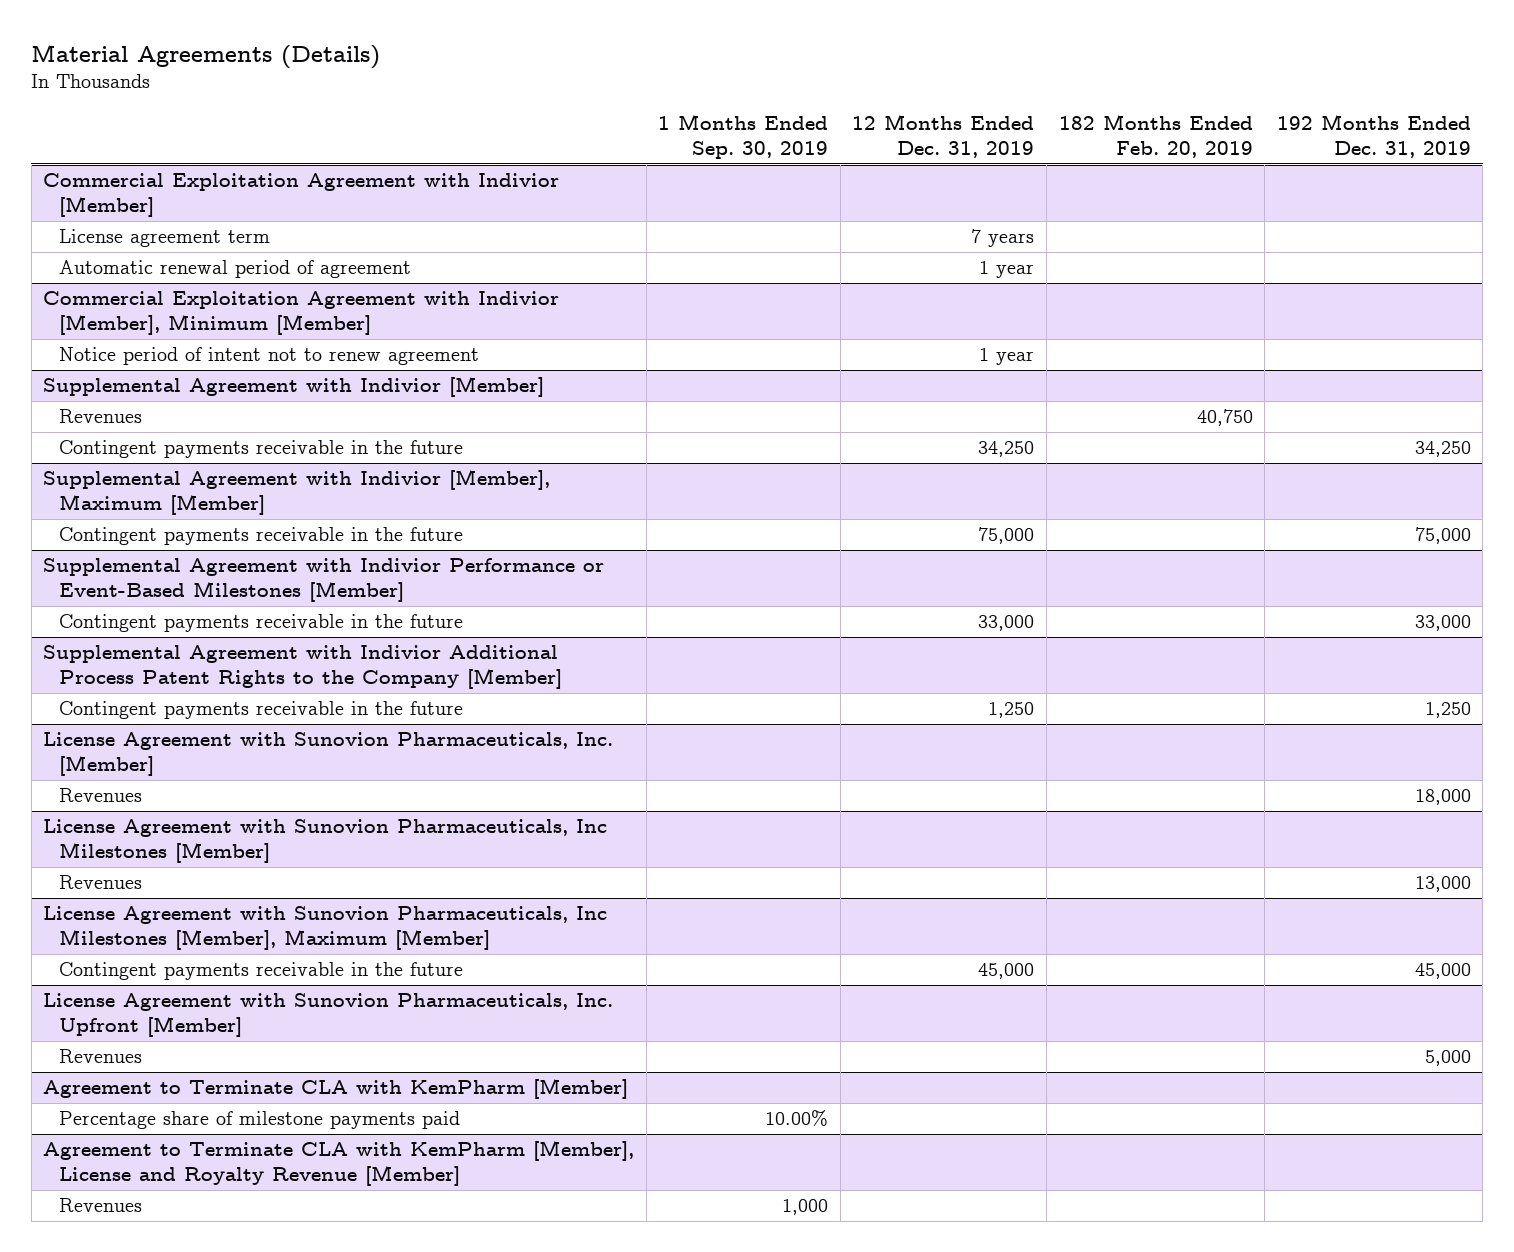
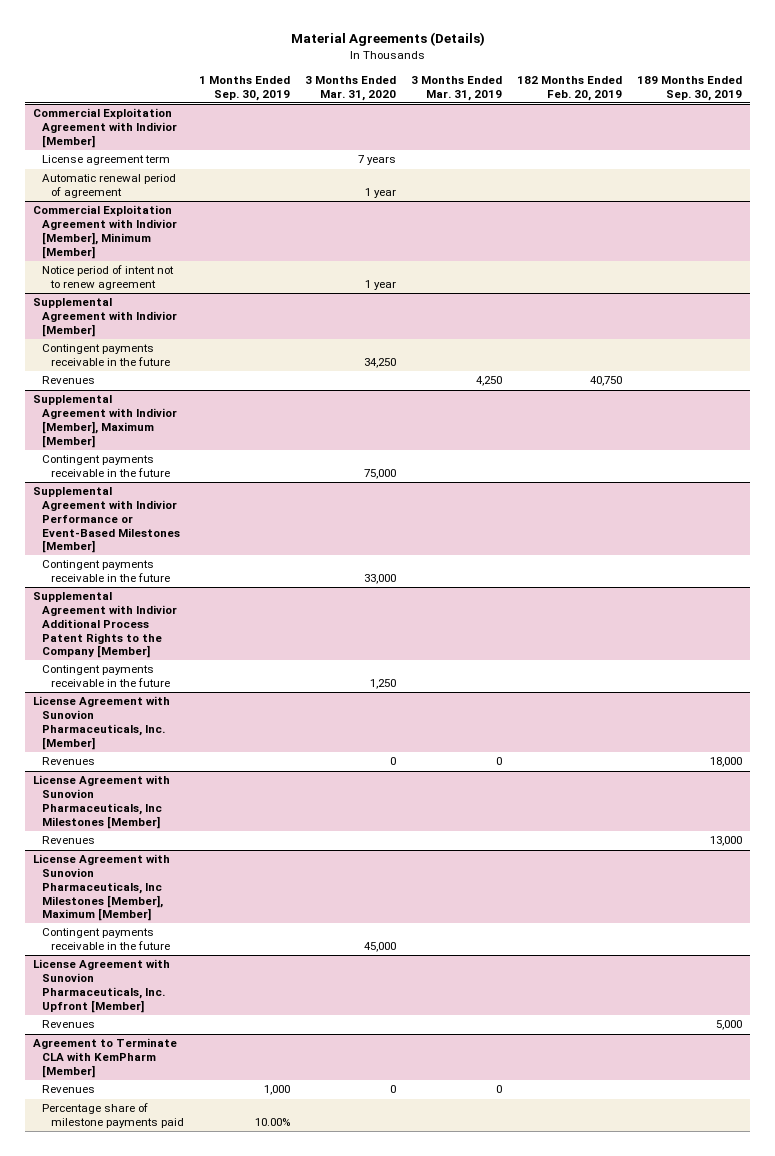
[852,114,1035,158] 12 Months Ended Dec. 31, 2019 -> none
[1276,114,1471,158] 192 Months Ended Dec. 31, 2019 -> none
none -> [305,76,397,101] 3 Months Ended Mar. 31, 2020
none -> [411,76,503,101] 3 Months Ended Mar. 31, 2019
none -> [637,76,743,101] 189 Months Ended Sep. 30, 2019
[59,409,143,424] Revenues -> [41,376,95,385] Revenues
none -> [41,1085,95,1094] Revenues
[43,1140,635,1187] Agreement to Terminate CLA with KemPharm [Member], License and Royalty Revenue [Member] -> none
[59,1198,143,1213] Revenues -> none

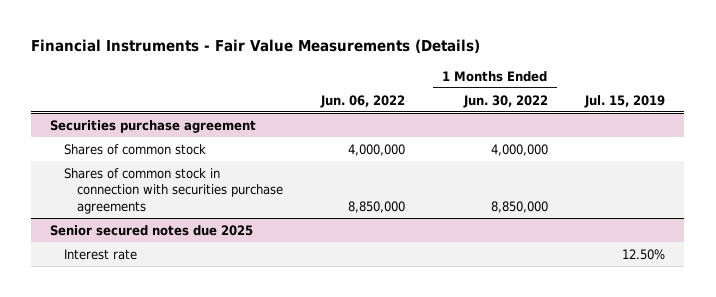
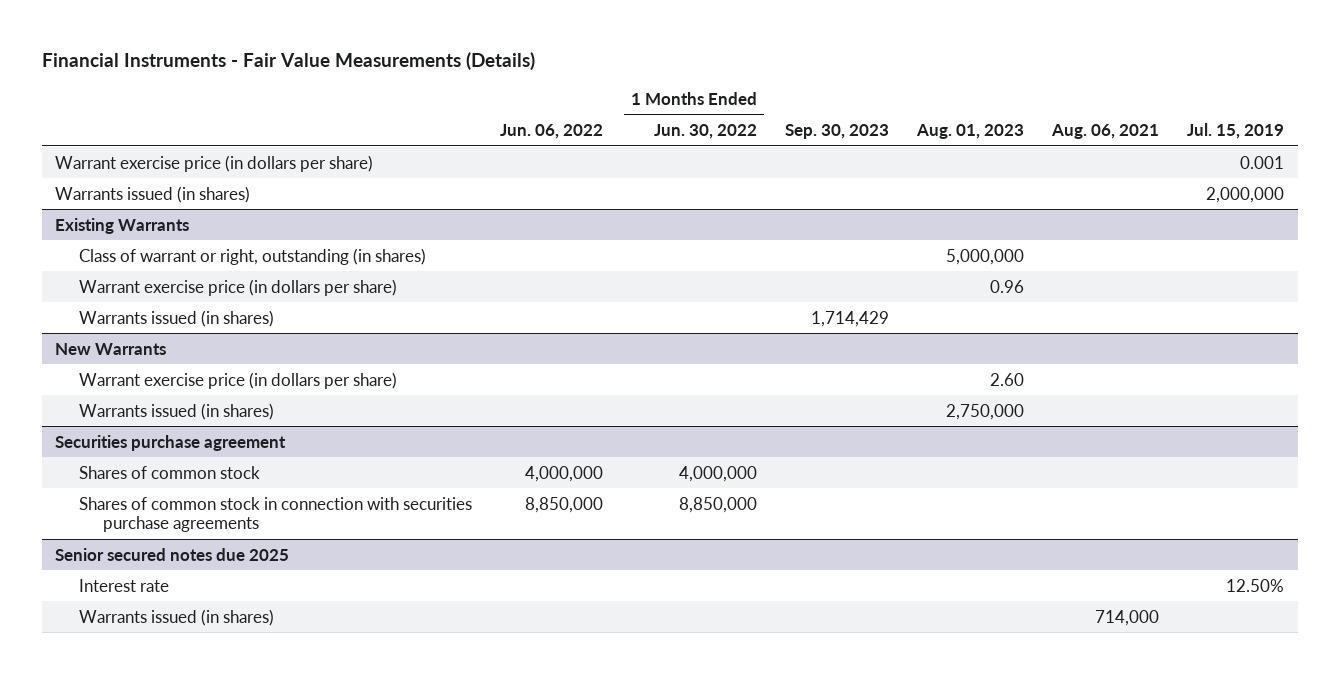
none -> [785,124,890,140] Sep. 30, 2023
none -> [916,124,1025,140] Aug. 01, 2023
none -> [1050,124,1159,140] Aug. 06, 2021
none -> [55,154,374,172] Warrant exercise price (in dollars per share)
none -> [55,185,251,203] Warrants issued (in shares)
none -> [55,217,190,234] Existing Warrants
none -> [79,247,427,265] Class of warrant or right, outstanding (in shares)
none -> [79,278,398,296] Warrant exercise price (in dollars per share)
none -> [79,309,275,327] Warrants issued (in shares)
none -> [55,342,167,355] New Warrants
none -> [79,371,398,389] Warrant exercise price (in dollars per share)
none -> [79,402,275,420] Warrants issued (in shares)
none -> [79,608,275,626] Warrants issued (in shares)

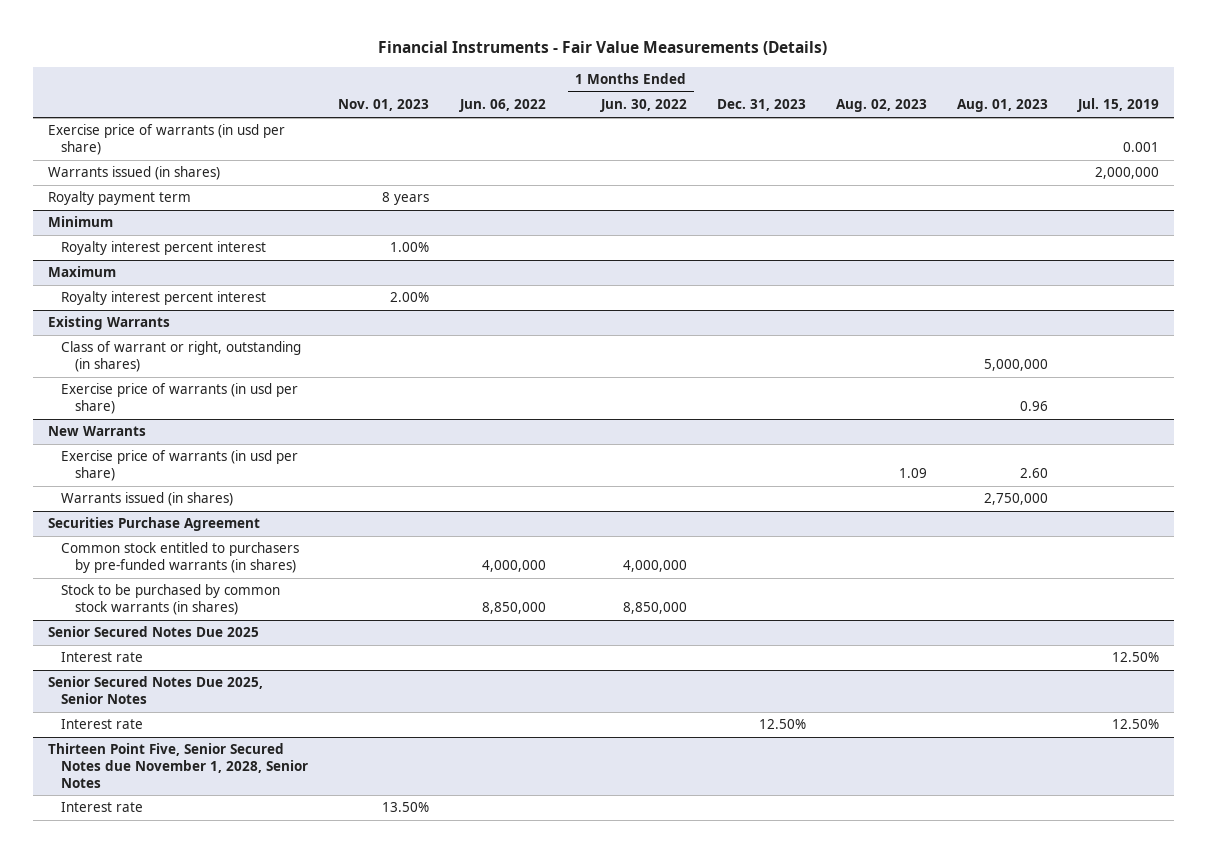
[785,124,890,140] Sep. 30, 2023 -> none
[1050,124,1159,140] Aug. 06, 2021 -> none
none -> [338,99,430,112] Nov. 01, 2023
none -> [716,99,806,112] Dec. 31, 2023
none -> [835,99,927,113] Aug. 02, 2023
[55,154,374,172] Warrant exercise price (in dollars per share) -> [47,124,285,155] Exercise price of warrants (in usd per share)
none -> [47,191,191,206] Royalty payment term
none -> [47,216,113,228] Minimum
none -> [61,241,267,256] Royalty interest percent interest
none -> [47,266,116,278] Maximum
none -> [61,291,267,306] Royalty interest percent interest
[79,309,275,327] Warrants issued (in shares) -> none
[79,278,398,296] Warrant exercise price (in dollars per share) -> [61,383,299,414] Exercise price of warrants (in usd per share)
[79,371,398,389] Warrant exercise price (in dollars per share) -> [61,450,299,481] Exercise price of warrants (in usd per share)
[55,434,287,451] Securities purchase agreement -> [47,517,260,532] Securities Purchase Agreement
[79,465,261,479] Shares of common stock -> [61,542,300,573] Common stock entitled to purchasers by pre-funded warrants (in shares)
[79,496,473,532] Shares of common stock in connection with securities purchase agreements -> [61,584,281,615] Stock to be purchased by common stock warrants (in shares)
[55,547,290,561] Senior secured notes due 2025 -> [47,626,259,638] Senior Secured Notes Due 2025
[79,608,275,626] Warrants issued (in shares) -> none
none -> [47,676,263,704] Senior Secured Notes Due 2025, Senior Notes
none -> [61,719,144,730] Interest rate
none -> [47,743,309,788] Thirteen Point Five, Senior Secured Notes due November 1, 2028, Senior Notes
none -> [61,802,144,813] Interest rate

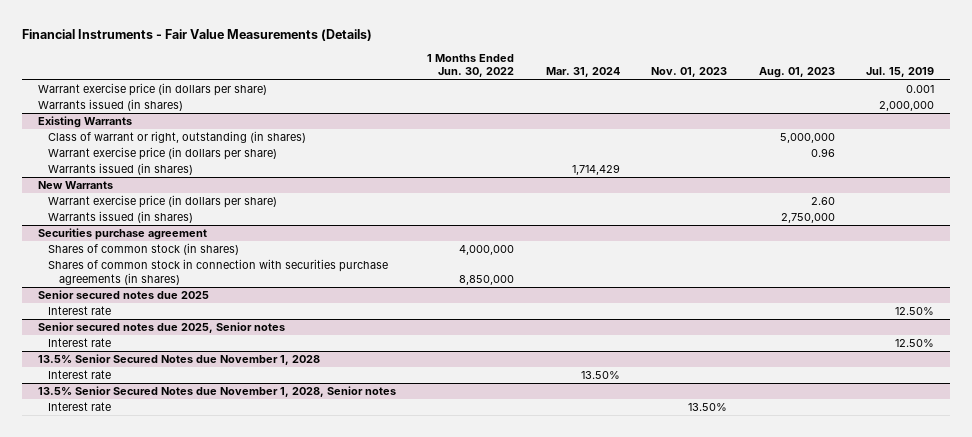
[458,99,546,113] Jun. 06, 2022 -> none
[716,99,806,112] Dec. 31, 2023 -> none
[835,99,927,113] Aug. 02, 2023 -> none
none -> [545,67,620,78] Mar. 31, 2024
[47,124,285,155] Exercise price of warrants (in usd per share) -> [37,83,267,97] Warrant exercise price (in dollars per share)
[47,191,191,206] Royalty payment term -> none
[47,216,113,228] Minimum -> none
[61,241,267,256] Royalty interest percent interest -> none
[47,266,116,278] Maximum -> none
[61,291,267,306] Royalty interest percent interest -> none
[61,383,299,414] Exercise price of warrants (in usd per share) -> [48,147,278,161] Warrant exercise price (in dollars per share)
none -> [48,163,194,176] Warrants issued (in shares)
[61,450,299,481] Exercise price of warrants (in usd per share) -> [48,195,278,209] Warrant exercise price (in dollars per share)
[47,517,260,532] Securities Purchase Agreement -> [37,228,207,241] Securities purchase agreement
[61,542,300,573] Common stock entitled to purchasers by pre-funded warrants (in shares) -> [48,243,240,256] Shares of common stock (in shares)
[61,584,281,615] Stock to be purchased by common stock warrants (in shares) -> [48,259,389,285] Shares of common stock in connection with securities purchase agreements (in shares)
[47,626,259,638] Senior Secured Notes Due 2025 -> [37,290,209,300] Senior secured notes due 2025
[47,676,263,704] Senior Secured Notes Due 2025, Senior Notes -> [37,322,285,334] Senior secured notes due 2025, Senior notes
none -> [37,354,320,366] 13.5% Senior Secured Notes due November 1, 2028
none -> [48,370,112,380] Interest rate
[47,743,309,788] Thirteen Point Five, Senior Secured Notes due November 1, 2028, Senior Notes -> [37,386,396,398] 13.5% Senior Secured Notes due November 1, 2028, Senior notes

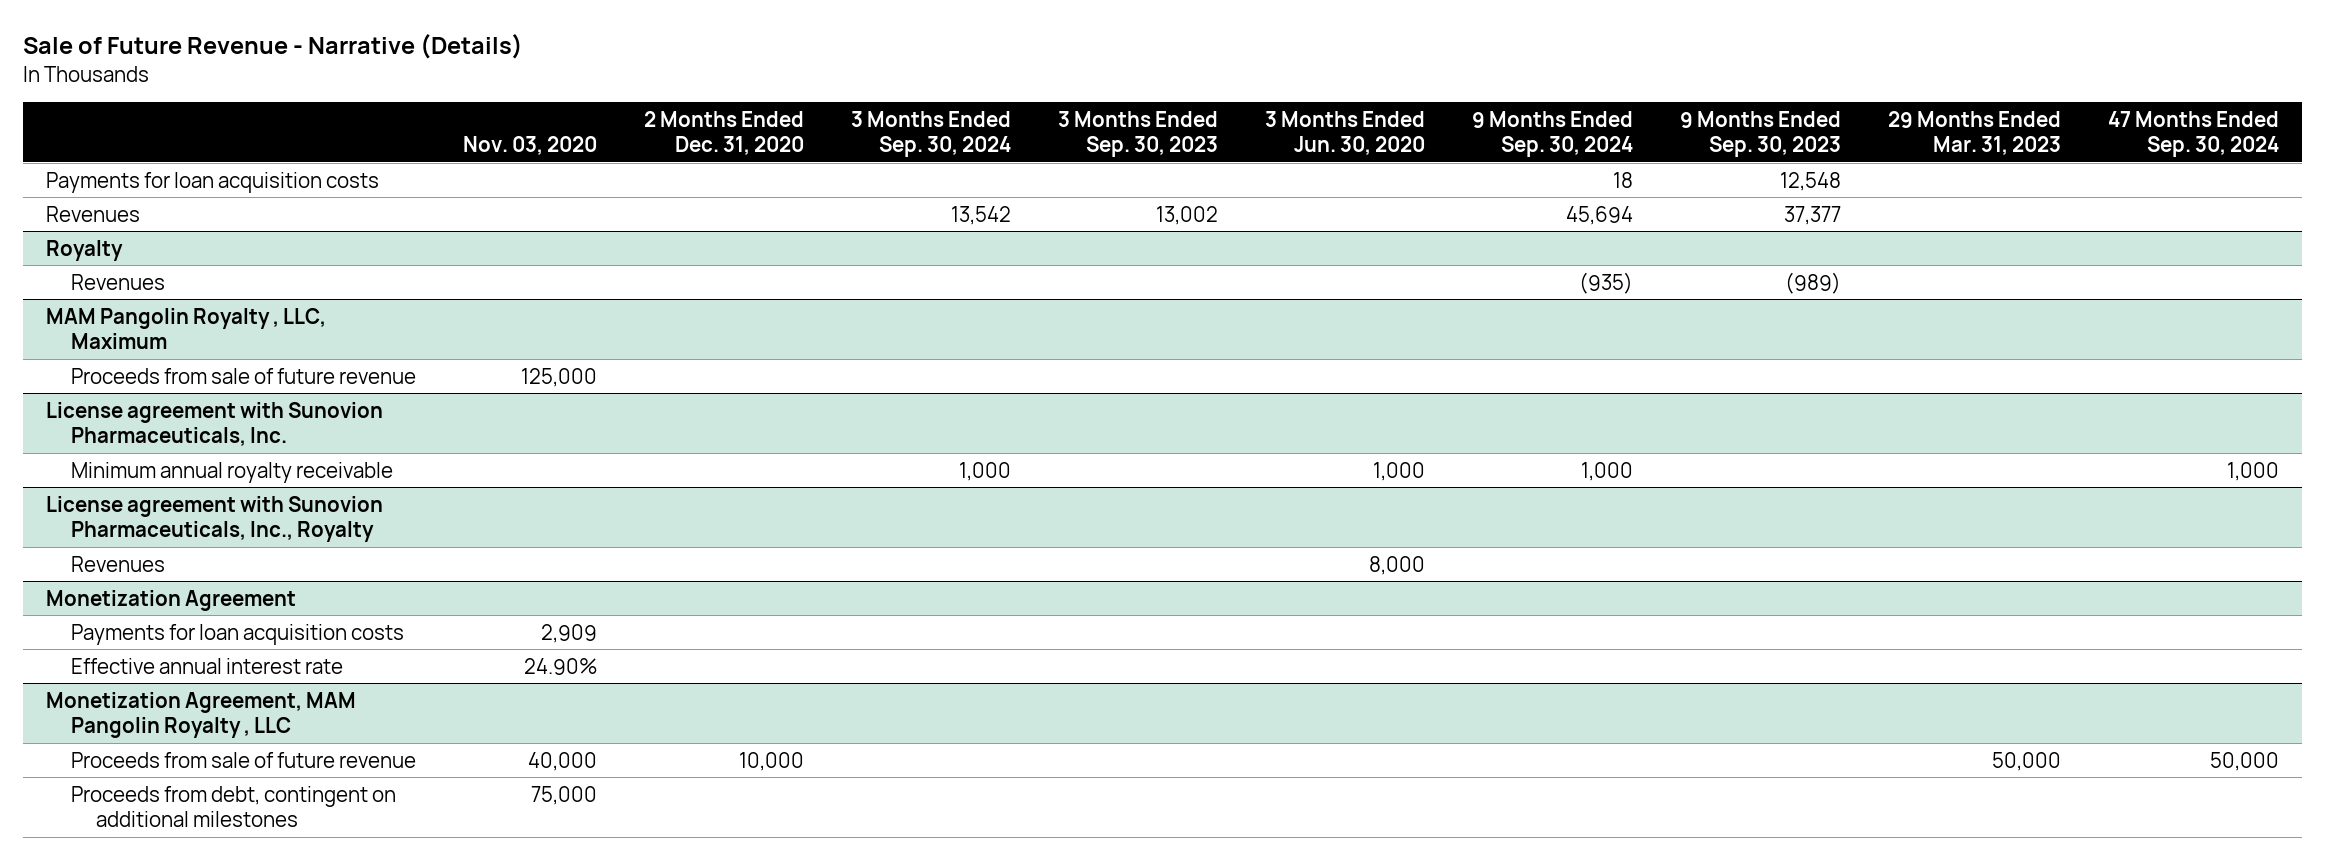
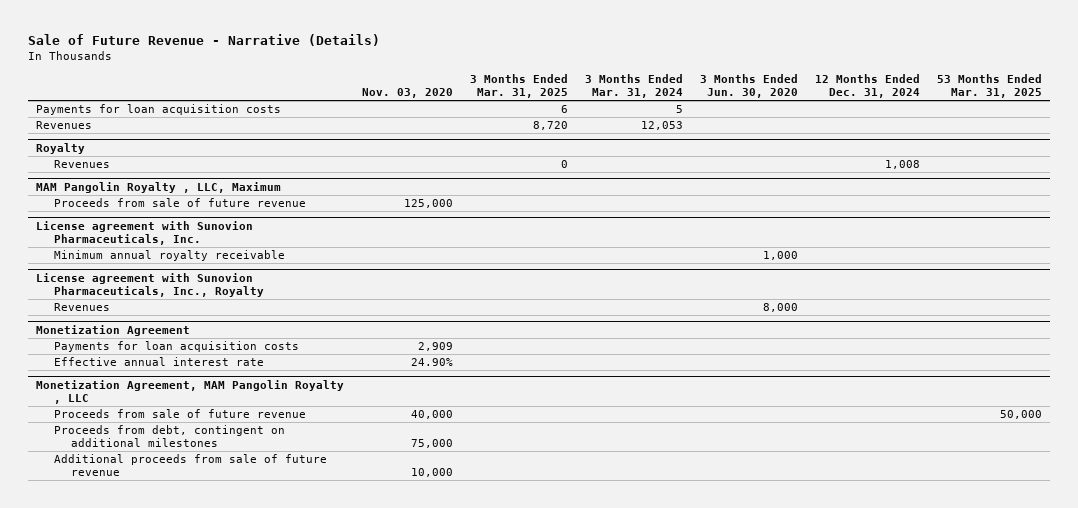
[643,110,804,156] 2 Months Ended Dec. 31, 2020 -> none
[850,110,1011,158] 3 Months Ended Sep. 30, 2024 -> none
[1057,110,1218,158] 3 Months Ended Sep. 30, 2023 -> none
[1471,110,1633,158] 9 Months Ended Sep. 30, 2024 -> none
[1679,110,1841,158] 9 Months Ended Sep. 30, 2023 -> none
[1887,110,2061,156] 29 Months Ended Mar. 31, 2023 -> none
[2107,110,2279,158] 47 Months Ended Sep. 30, 2024 -> none
none -> [469,74,568,99] 3 Months Ended Mar. 31, 2025
none -> [584,74,683,99] 3 Months Ended Mar. 31, 2024
none -> [814,74,920,99] 12 Months Ended Dec. 31, 2024
none -> [936,74,1042,99] 53 Months Ended Mar. 31, 2025
none -> [53,454,327,477] Additional proceeds from sale of future revenue

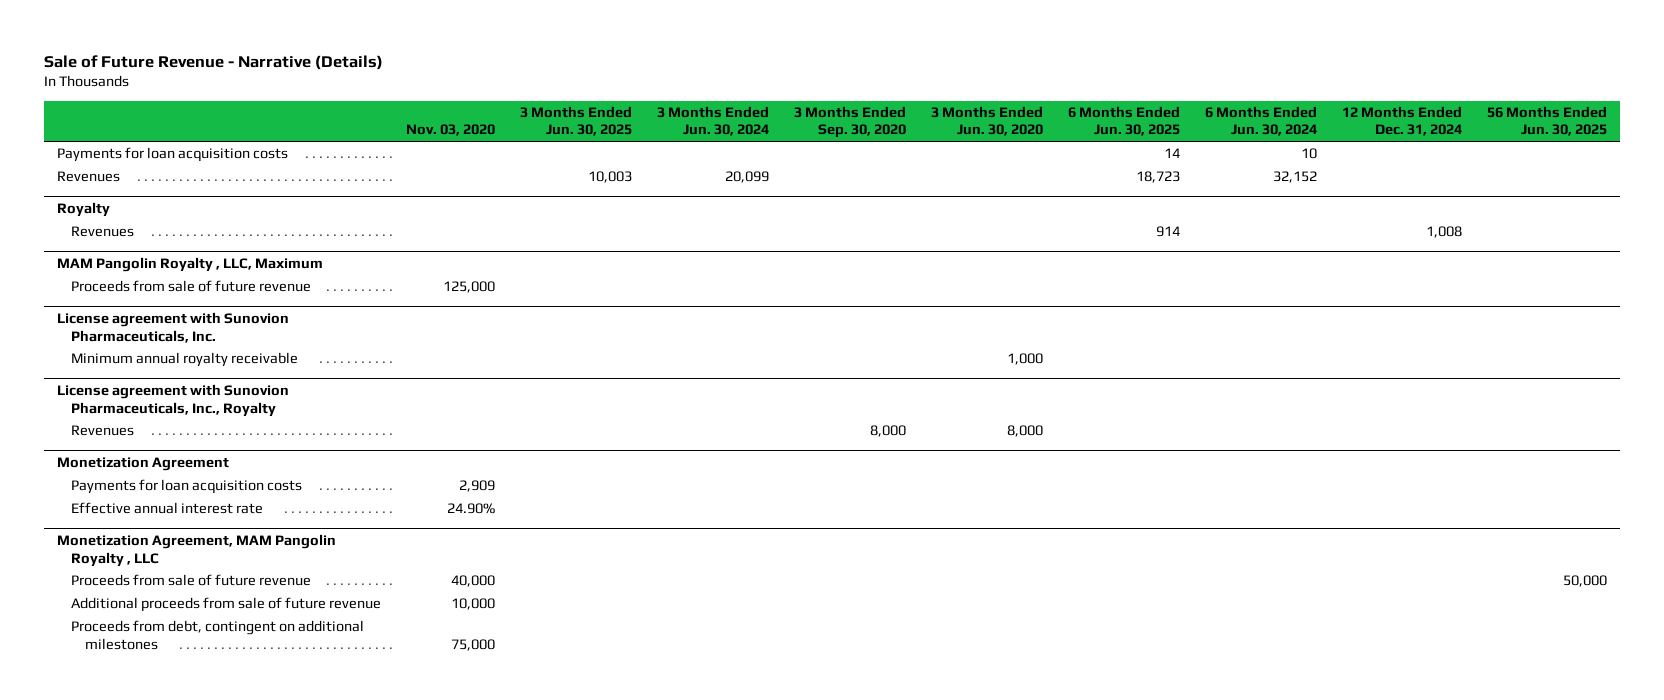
[469,74,568,99] 3 Months Ended Mar. 31, 2025 -> none
[584,74,683,99] 3 Months Ended Mar. 31, 2024 -> none
[936,74,1042,99] 53 Months Ended Mar. 31, 2025 -> none
none -> [519,105,632,137] 3 Months Ended Jun. 30, 2025
none -> [656,105,769,137] 3 Months Ended Jun. 30, 2024
none -> [793,105,906,139] 3 Months Ended Sep. 30, 2020
none -> [1068,105,1181,137] 6 Months Ended Jun. 30, 2025
none -> [1205,105,1318,137] 6 Months Ended Jun. 30, 2024
none -> [1487,105,1608,137] 56 Months Ended Jun. 30, 2025
[53,425,285,448] Proceeds from debt, contingent on additional milestones -> [70,620,364,650] Proceeds from debt, contingent on additional milestones

